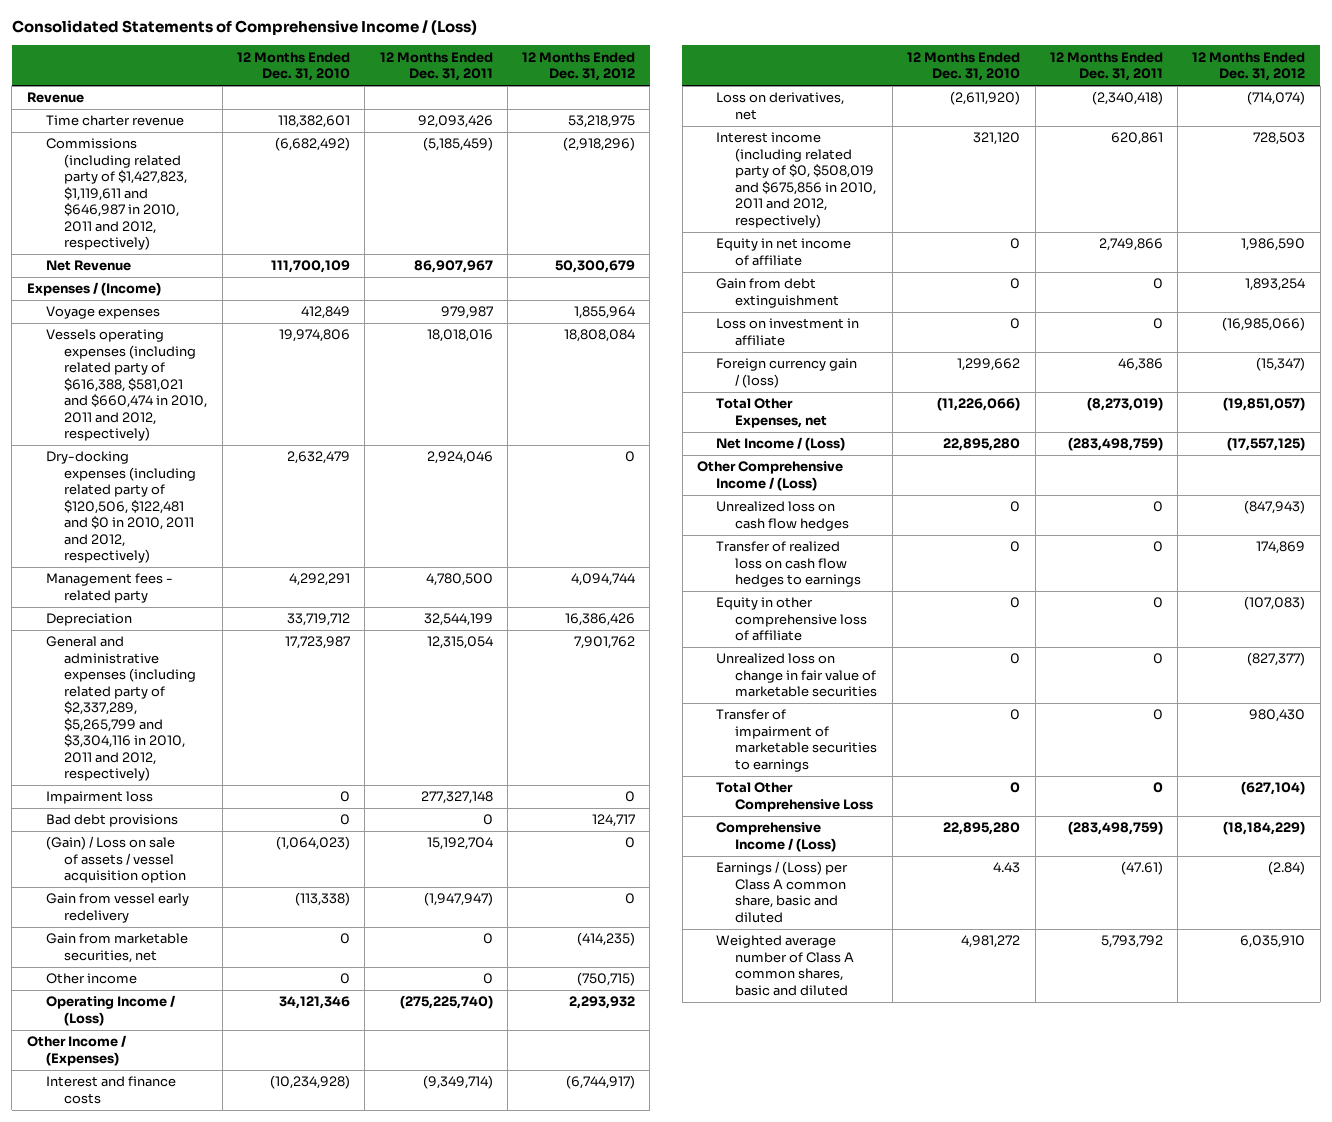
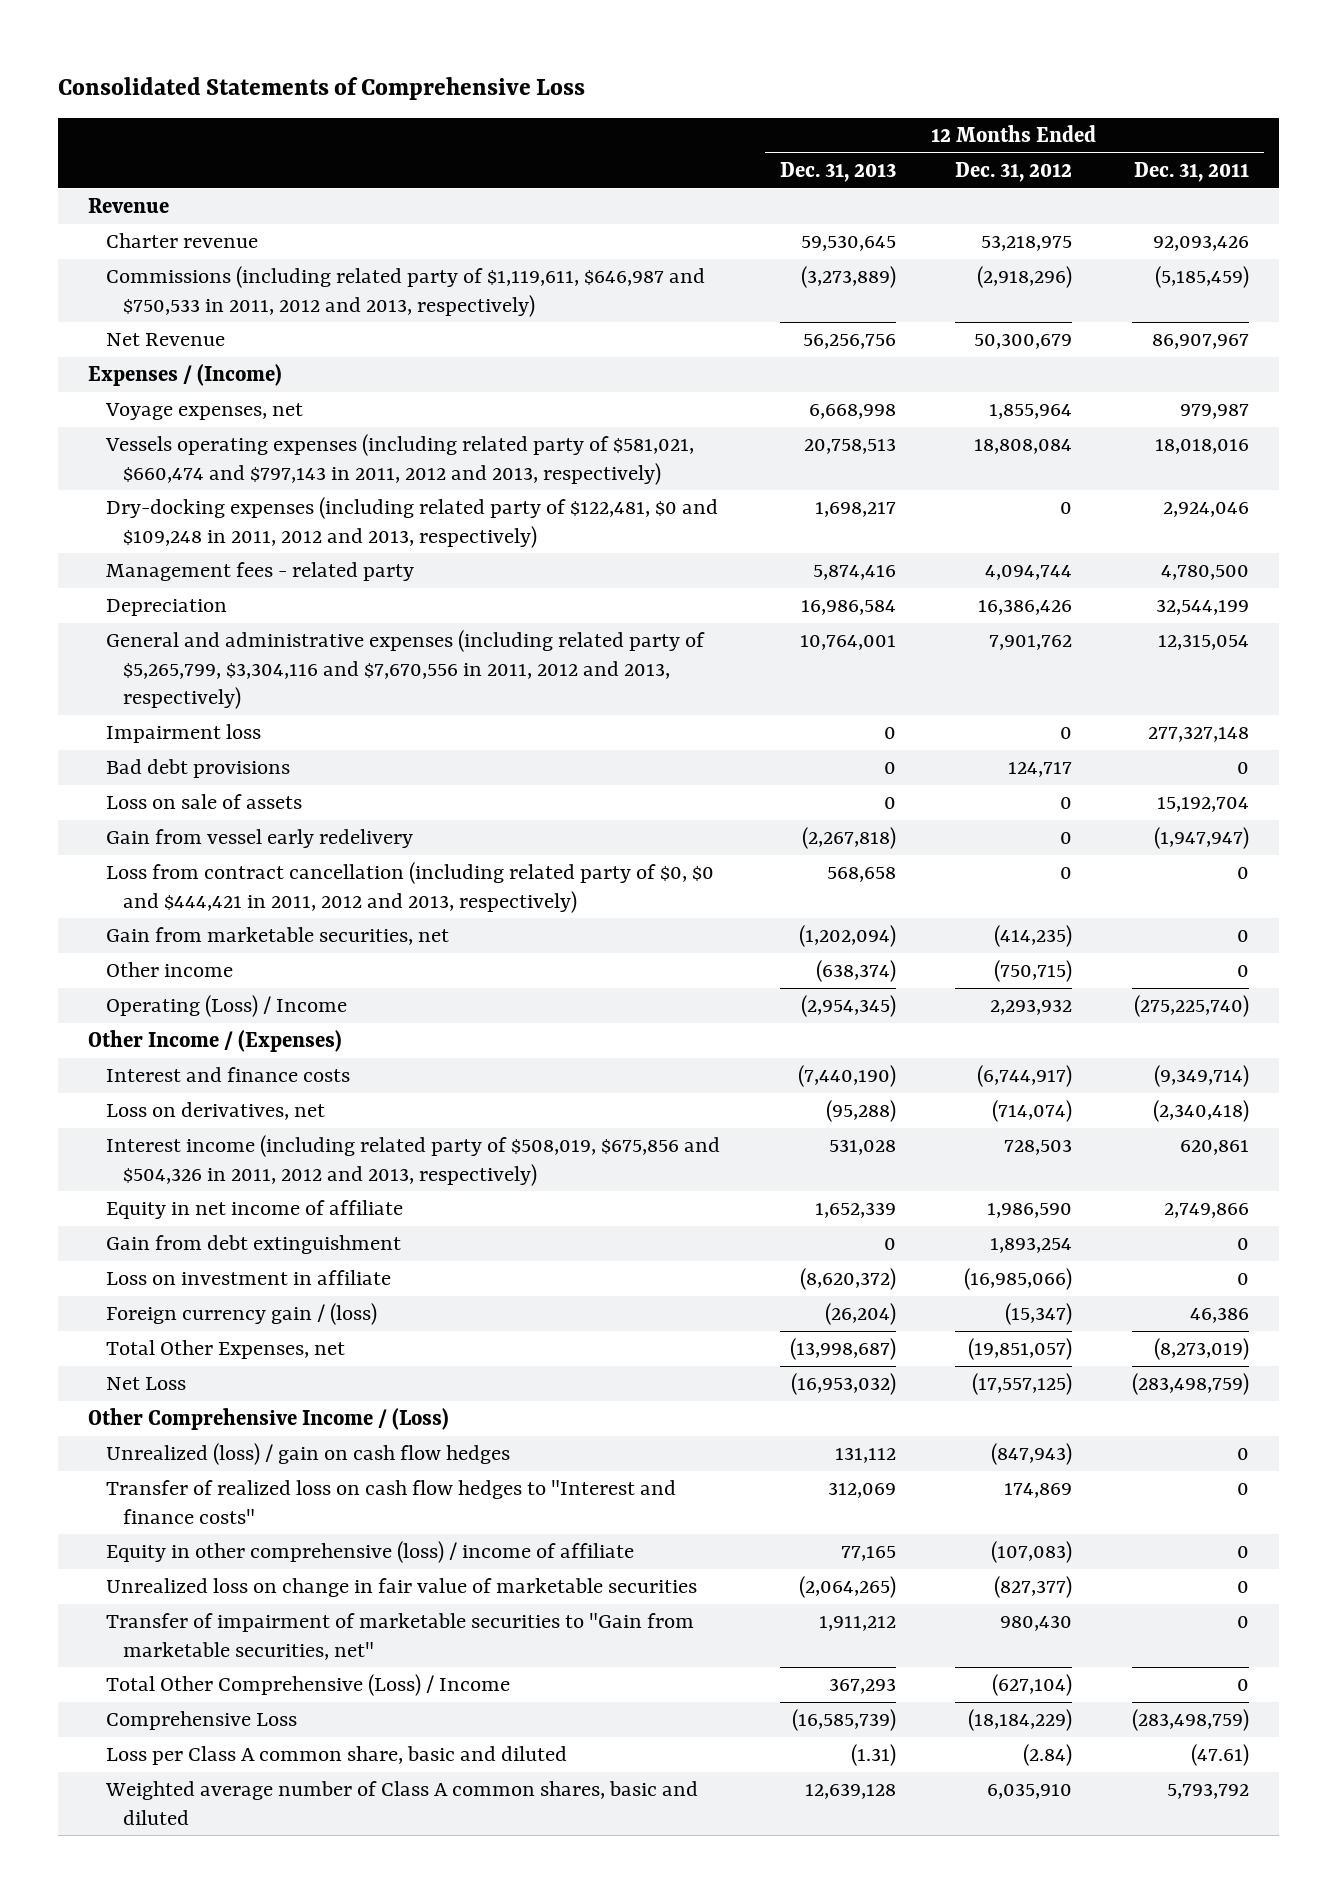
[11,20,477,36] Consolidated Statements of Comprehensive Income / (Loss) -> [58,76,586,100] Consolidated Statements of Comprehensive Loss
[236,51,350,82] 12 Months Ended Dec. 31, 2010 -> none
none -> [779,161,896,182] Dec. 31, 2013
[45,115,184,127] Time charter revenue -> [105,233,258,249] Charter revenue
[45,138,188,251] Commissions (including related party of $1,427,823, $1,119,611 and $646,987 in 2010, 2011 and 2012, respectively) -> [105,266,705,317] Commissions (including related party of $1,119,611, $646,987 and $750,533 in 2011, 2012 and 2013, respectively)
[45,306,160,320] Voyage expenses -> [104,403,303,421] Voyage expenses, net
[45,329,208,442] Vessels operating expenses (including related party of $616,388, $581,021 and $660,474 in 2010, 2011 and 2012, respectively) -> [104,434,694,485] Vessels operating expenses (including related party of $581,021, $660,474 and $797,143 in 2011, 2012 and 2013, respectively)
[45,451,197,564] Dry-docking expenses (including related party of $120,506, $122,481 and $0 in 2010, 2011 and 2012, respectively) -> [105,497,718,548] Dry-docking expenses (including related party of $122,481, $0 and $109,248 in 2011, 2012 and 2013, respectively)
[45,636,197,782] General and administrative expenses (including related party of $2,337,289, $5,265,799 and $3,304,116 in 2010, 2011 and 2012, respectively) -> [105,630,705,710] General and administrative expenses (including related party of $5,265,799, $3,304,116 and $7,670,556 in 2011, 2012 and 2013, respectively)
[45,836,187,884] (Gain) / Loss on sale of assets / vessel acquisition option -> [105,794,302,810] Loss on sale of assets
none -> [105,862,714,913] Loss from contract cancellation (including related party of $0, $0 and $444,421 in 2011, 2012 and 2013, respectively)
[45,995,176,1026] Operating Income / (Loss) -> [105,995,347,1018] Operating (Loss) / Income
[715,132,876,228] Interest income (including related party of $0, $508,019 and $675,856 in 2010, 2011 and 2012, respectively) -> [105,1135,720,1186] Interest income (including related party of $508,019, $675,856 and $504,326 in 2011, 2012 and 2013, respectively)
[715,437,845,452] Net Income / (Loss) -> [105,1377,186,1391] Net Loss
[715,501,849,531] Unrealized loss on cash flow hedges -> [105,1443,510,1466] Unrealized (loss) / gain on cash flow hedges
[715,541,861,588] Transfer of realized loss on cash flow hedges to earnings -> [105,1480,676,1524] Transfer of realized loss on cash flow hedges to "Interest and finance costs"
[715,597,867,642] Equity in other comprehensive loss of affiliate -> [105,1541,634,1564] Equity in other comprehensive (loss) / income of affiliate
[715,709,877,772] Transfer of impairment of marketable securities to earnings -> [105,1613,694,1660] Transfer of impairment of marketable securities to "Gain from marketable securities, net"
[715,782,873,812] Total Other Comprehensive Loss -> [105,1674,510,1697] Total Other Comprehensive (Loss) / Income
[715,822,836,852] Comprehensive Income / (Loss) -> [105,1711,297,1731] Comprehensive Loss
[715,861,848,923] Earnings / (Loss) per Class A common share, basic and diluted -> [105,1746,567,1766] Loss per Class A common share, basic and diluted

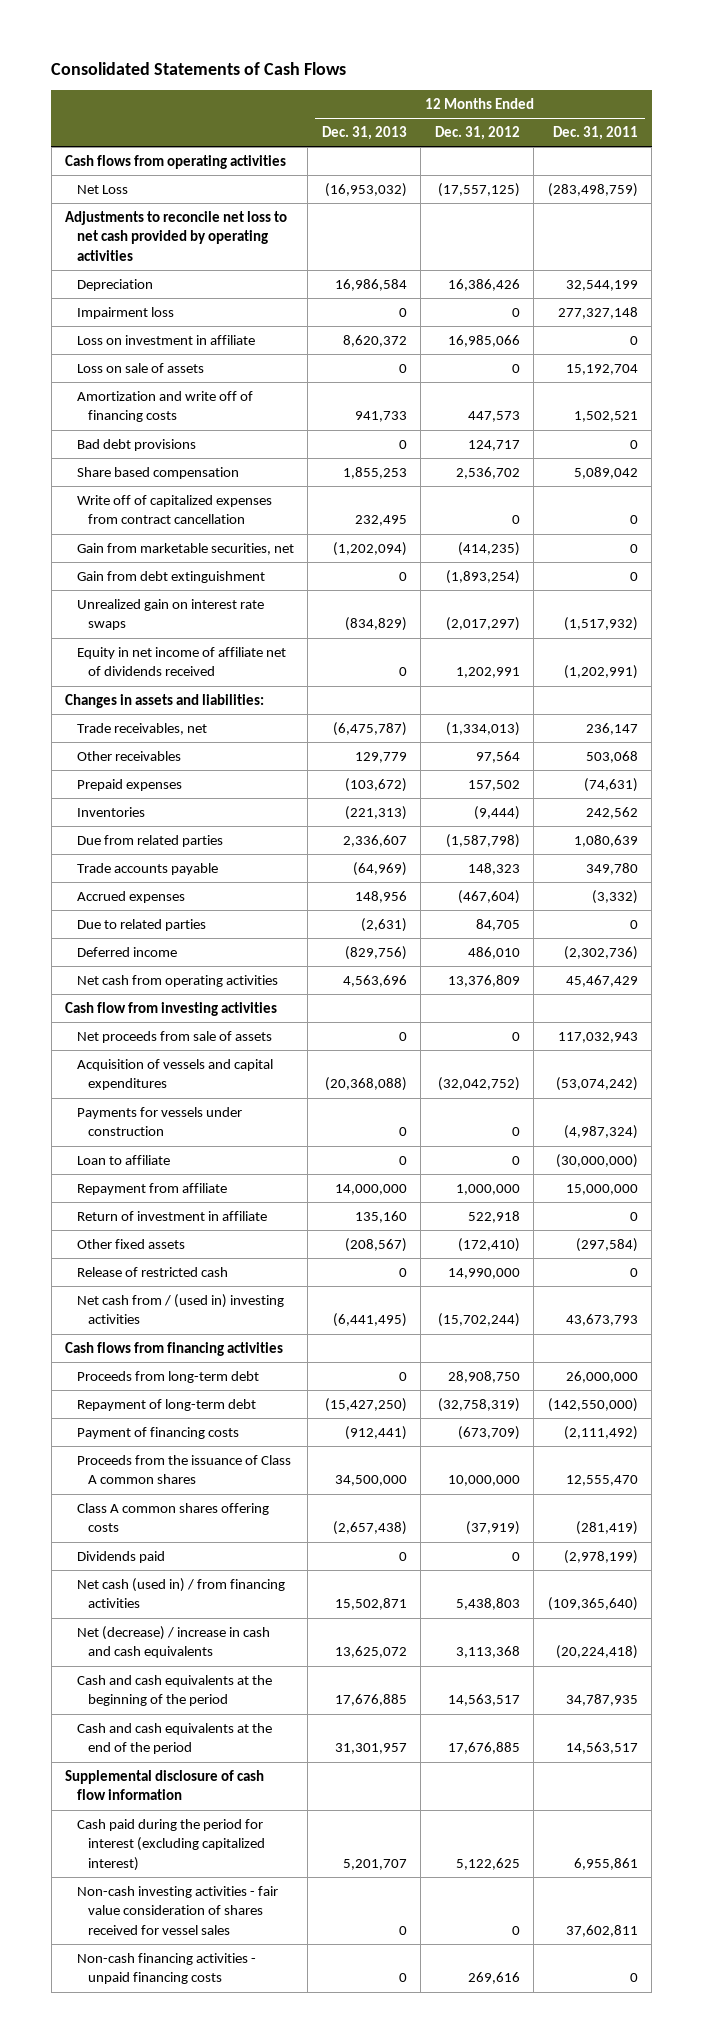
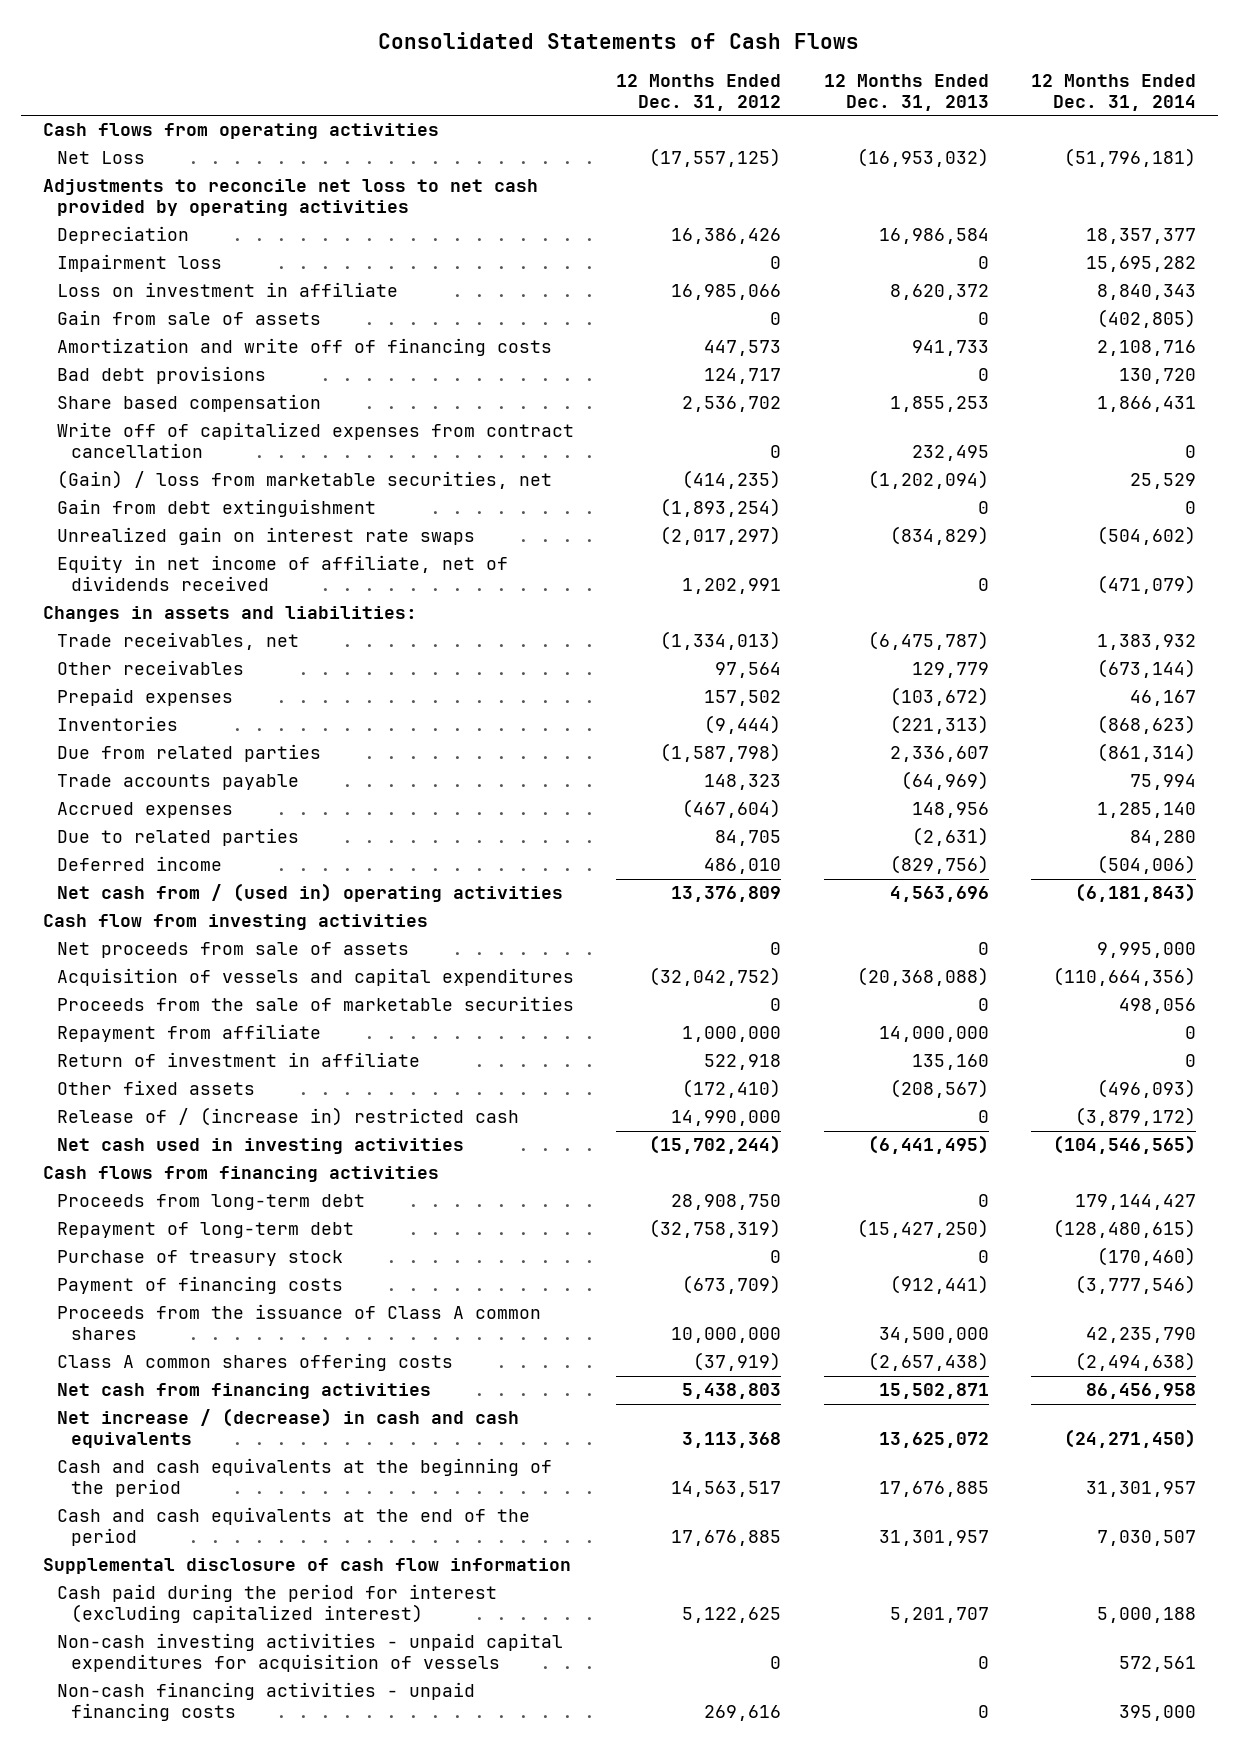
[552,126,638,141] Dec. 31, 2011 -> none
none -> [1031,74,1197,112] 12 Months Ended Dec. 31, 2014
[76,362,204,373] Loss on sale of assets -> [56,310,321,326] Gain from sale of assets
[76,542,294,555] Gain from marketable securities, net -> [56,470,552,490] (Gain) / loss from marketable securities, net
[76,646,286,677] Equity in net income of affiliate net of dividends received -> [56,555,508,592] Equity in net income of affiliate, net of dividends received
[76,974,278,987] Net cash from operating activities -> [56,883,563,903] Net cash from / (used in) operating activities
[76,1106,242,1137] Payments for vessels under construction -> none
[76,1154,170,1165] Loan to affiliate -> none
none -> [56,996,574,1012] Proceeds from the sale of marketable securities
[76,1266,228,1277] Release of restricted cash -> [56,1107,519,1127] Release of / (increase in) restricted cash
[76,1293,284,1325] Net cash from / (used in) investing activities -> [56,1138,464,1155] Net cash used in investing activities
none -> [56,1250,343,1267] Purchase of treasury stock
[76,1550,165,1563] Dividends paid -> none
[76,1577,285,1609] Net cash (used in) / from financing activities -> [56,1383,431,1400] Net cash from financing activities
[76,1625,270,1659] Net (decrease) / increase in cash and cash equivalents -> [56,1408,519,1449] Net increase / (decrease) in cash and cash equivalents
[76,1885,278,1935] Non-cash investing activities - fair value consideration of shares received for vessel sales -> none
none -> [56,1633,563,1673] Non-cash investing activities - unpaid capital expenditures for acquisition of vessels

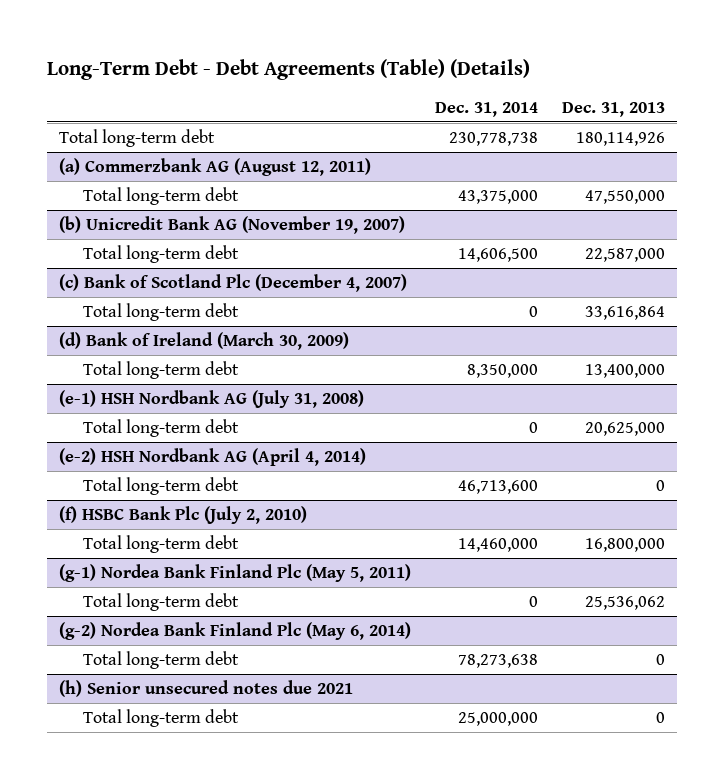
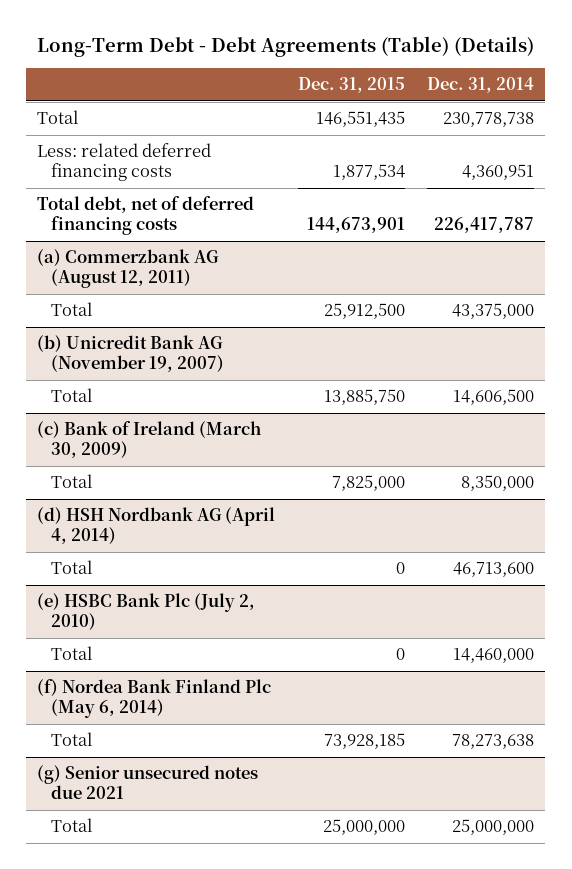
[562,101,666,117] Dec. 31, 2013 -> none
none -> [297,77,405,94] Dec. 31, 2015
none -> [37,110,80,125] Total
none -> [37,143,212,182] Less: related deferred financing costs
[59,129,216,148] Total long-term debt -> [37,196,255,236] Total debt, net of deferred financing costs
[449,132,539,147] 230,778,738 -> [434,217,535,234] 226,417,787
[83,187,240,206] Total long-term debt -> [51,302,94,317] Total
[59,274,408,293] (c) Bank of Scotland Plc (December 4, 2007) -> none
[83,303,240,322] Total long-term debt -> none
[59,390,365,409] (e-1) HSH Nordbank AG (July 31, 2008) -> none
[83,419,240,438] Total long-term debt -> none
[59,564,412,583] (g-1) Nordea Bank Finland Plc (May 5, 2011) -> none
[83,593,240,612] Total long-term debt -> none
[83,709,240,728] Total long-term debt -> none
[83,245,240,264] Total long-term debt -> [51,388,94,403] Total
[59,332,350,351] (d) Bank of Ireland (March 30, 2009) -> [37,421,262,459] (c) Bank of Ireland (March 30, 2009)
[83,361,240,380] Total long-term debt -> [51,474,94,489] Total
[59,448,367,467] (e-2) HSH Nordbank AG (April 4, 2014) -> [37,507,276,545] (d) HSH Nordbank AG (April 4, 2014)
[83,477,240,496] Total long-term debt -> [51,560,94,575] Total
[59,506,308,525] (f) HSBC Bank Plc (July 2, 2010) -> [37,593,256,631] (e) HSBC Bank Plc (July 2, 2010)
[83,535,240,554] Total long-term debt -> [51,646,94,661] Total
[59,622,412,641] (g-2) Nordea Bank Finland Plc (May 6, 2014) -> [37,679,272,719] (f) Nordea Bank Finland Plc (May 6, 2014)
[83,651,240,670] Total long-term debt -> [51,732,94,747] Total
[59,680,354,698] (h) Senior unsecured notes due 2021 -> [37,765,259,800] (g) Senior unsecured notes due 2021
none -> [51,818,94,833] Total

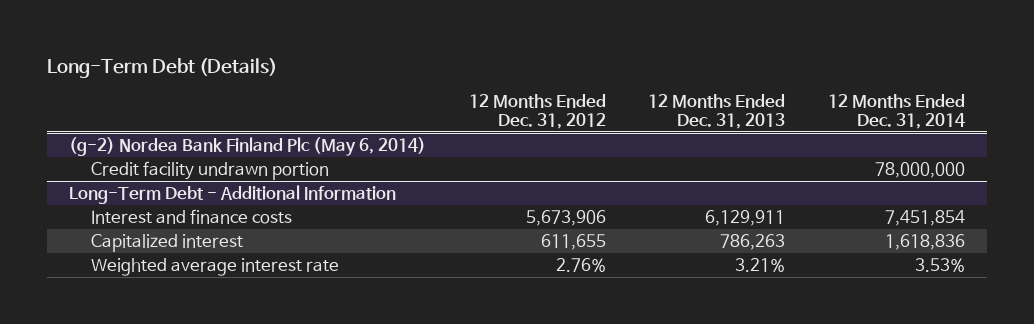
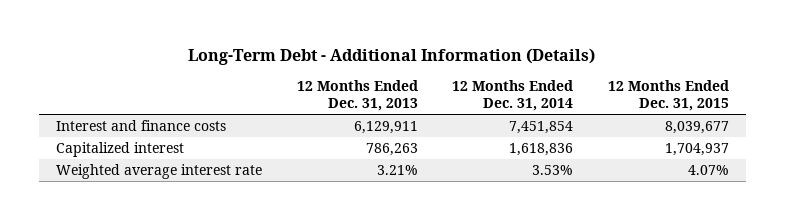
[47,57,278,78] Long-Term Debt (Details) -> [188,47,596,65] Long-Term Debt - Additional Information (Details)
[468,93,606,129] 12 Months Ended Dec. 31, 2012 -> none
none -> [607,79,729,112] 12 Months Ended Dec. 31, 2015
[68,136,426,156] (g-2) Nordea Bank Finland Plc (May 6, 2014) -> none
[91,160,330,180] Credit facility undrawn portion -> none
[68,184,396,204] Long-Term Debt - Additional Information -> none

